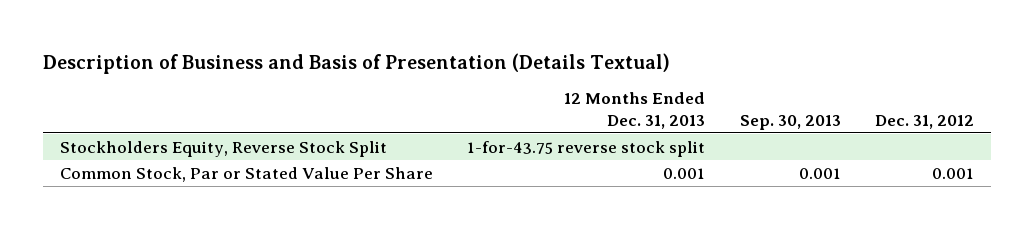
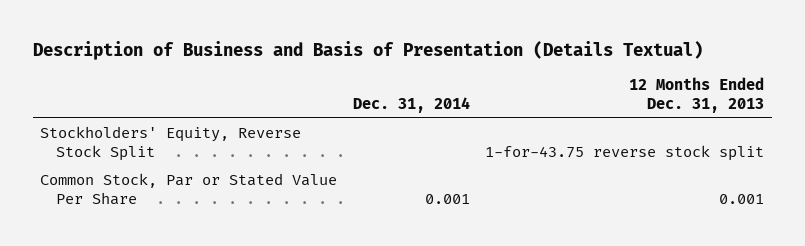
[739,114,841,130] Sep. 30, 2013 -> none
[874,114,974,129] Dec. 31, 2012 -> none
none -> [352,97,470,114] Dec. 31, 2014
[60,140,388,157] Stockholders Equity, Reverse Stock Split -> [40,126,302,162] Stockholders' Equity, Reverse Stock Split

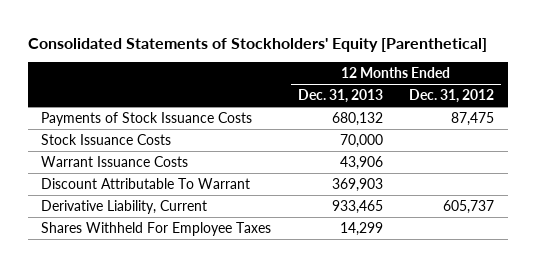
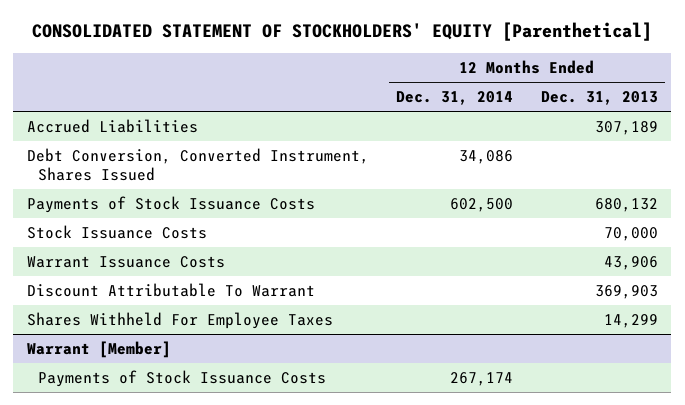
[28,37,488,52] Consolidated Statements of Stockholders' Equity [Parenthetical] -> [32,22,653,42] CONSOLIDATED STATEMENT OF STOCKHOLDERS' EQUITY [Parenthetical]
[409,88,495,103] Dec. 31, 2012 -> none
none -> [396,91,514,106] Dec. 31, 2014
none -> [26,119,198,134] Accrued Liabilities
none -> [26,148,369,181] Debt Conversion, Converted Instrument, Shares Issued
[41,199,208,214] Derivative Liability, Current -> none
none -> [26,341,171,359] Warrant [Member]
none -> [38,370,327,388] Payments of Stock Issuance Costs

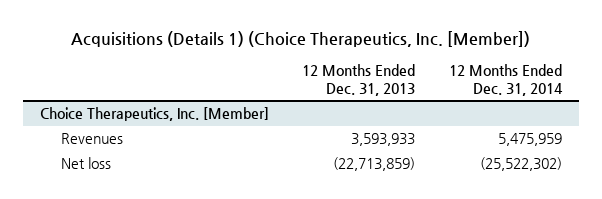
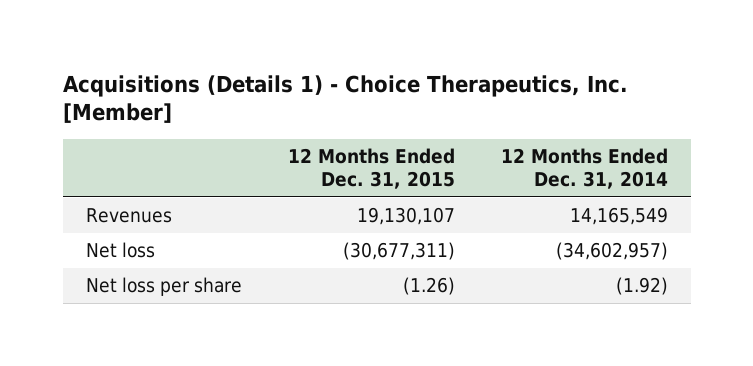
[70,31,530,48] Acquisitions (Details 1) (Choice Therapeutics, Inc. [Member]) -> [62,74,628,124] Acquisitions (Details 1) - Choice Therapeutics, Inc. [Member]
[302,64,416,96] 12 Months Ended Dec. 31, 2013 -> none
none -> [287,148,455,189] 12 Months Ended Dec. 31, 2015
[39,107,269,122] Choice Therapeutics, Inc. [Member] -> none
[497,133,562,147] 5,475,959 -> [569,207,668,226] 14,165,549
[479,157,562,172] (25,522,302) -> [555,242,668,261] (34,602,957)
none -> [85,277,242,297] Net loss per share

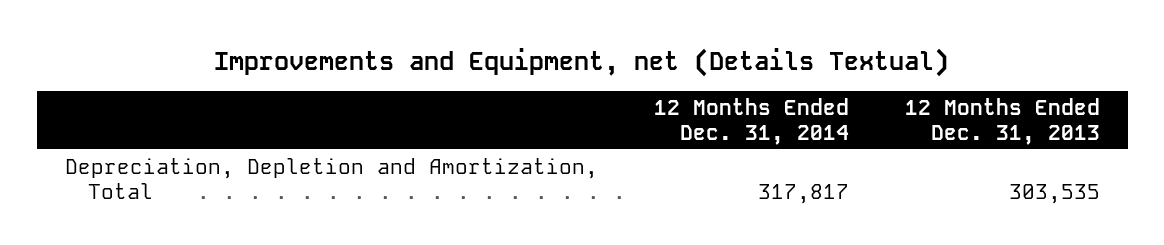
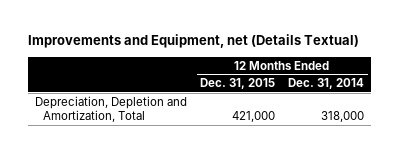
[904,97,1100,145] 12 Months Ended Dec. 31, 2013 -> none
none -> [199,78,275,90] Dec. 31, 2015
[757,184,849,205] 317,817 -> [321,111,365,123] 318,000

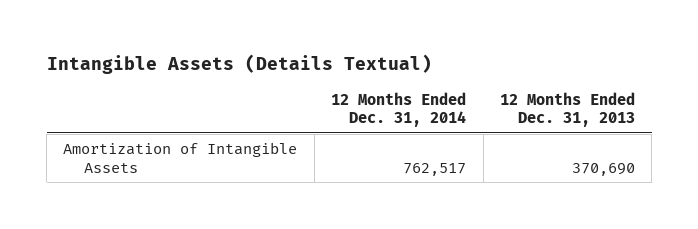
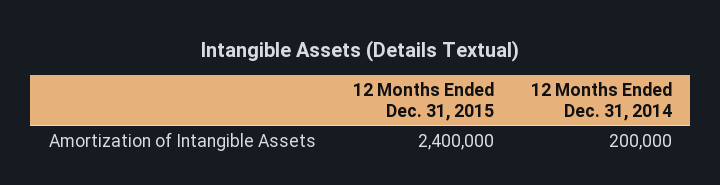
[499,91,635,128] 12 Months Ended Dec. 31, 2013 -> none
none -> [352,81,494,121] 12 Months Ended Dec. 31, 2015
[403,162,467,176] 762,517 -> [608,133,672,150] 200,000

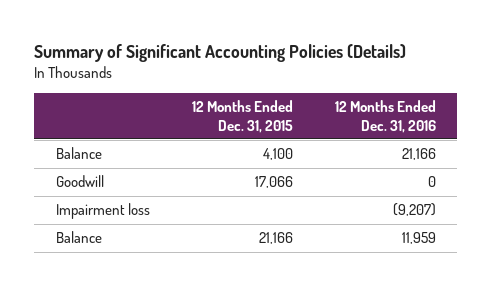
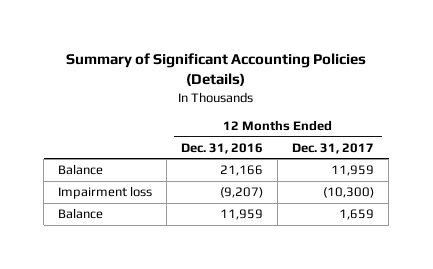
[191,100,293,133] 12 Months Ended Dec. 31, 2015 -> none
none -> [292,142,375,154] Dec. 31, 2017
[55,175,104,188] Goodwill -> none

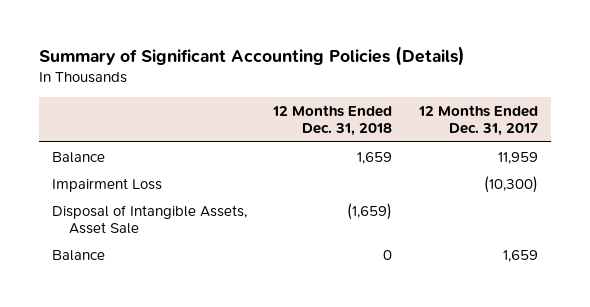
[181,142,264,154] Dec. 31, 2016 -> none
none -> [272,104,393,137] 12 Months Ended Dec. 31, 2018
[58,186,153,200] Impairment loss -> [51,177,162,192] Impairment Loss
none -> [51,204,247,235] Disposal of Intangible Assets, Asset Sale

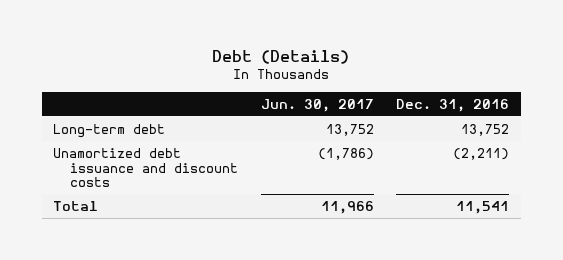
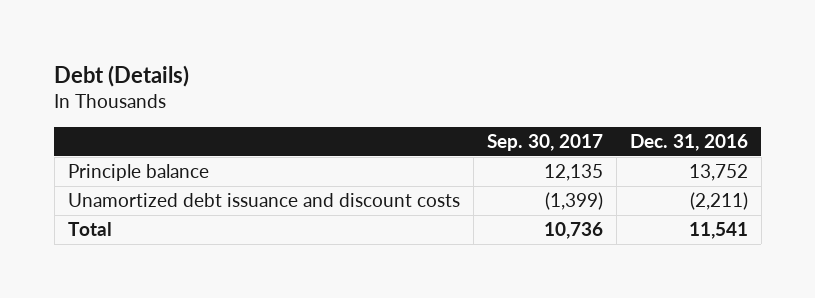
[260,99,374,113] Jun. 30, 2017 -> none
none -> [486,133,603,151] Sep. 30, 2017
[53,123,166,138] Long-term debt -> [67,164,209,182] Principle balance

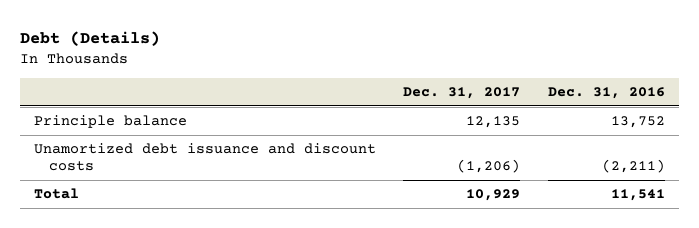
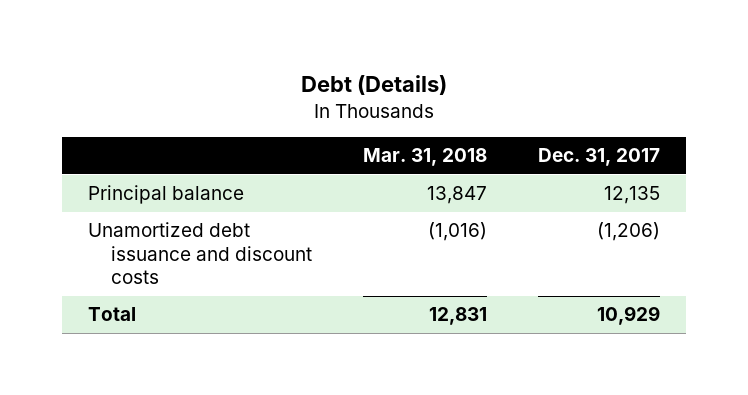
[547,87,665,100] Dec. 31, 2016 -> none
none -> [363,147,488,166] Mar. 31, 2018
[34,115,188,129] Principle balance -> [87,185,244,205] Principal balance

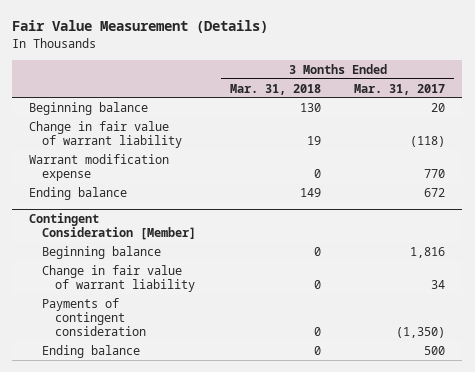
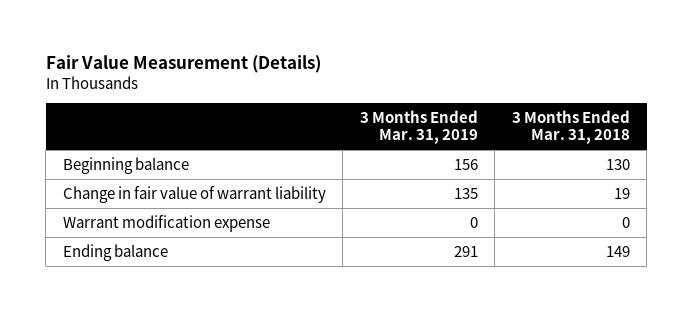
[354,83,446,95] Mar. 31, 2017 -> none
none -> [359,110,478,145] 3 Months Ended Mar. 31, 2019
[29,212,196,241] Contingent Consideration [Member] -> none
[41,245,161,259] Beginning balance -> none
[41,264,195,292] Change in fair value of warrant liability -> none
[41,297,146,337] Payments of contingent consideration -> none
[41,344,140,358] Ending balance -> none

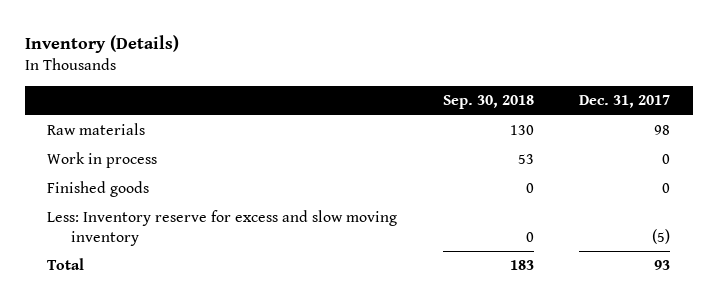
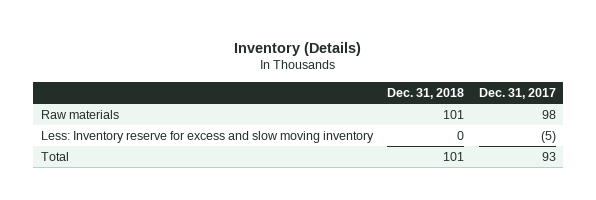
[442,95,534,110] Sep. 30, 2018 -> none
none -> [387,87,465,99] Dec. 31, 2018
[47,152,158,169] Work in process -> none
[47,181,150,198] Finished goods -> none

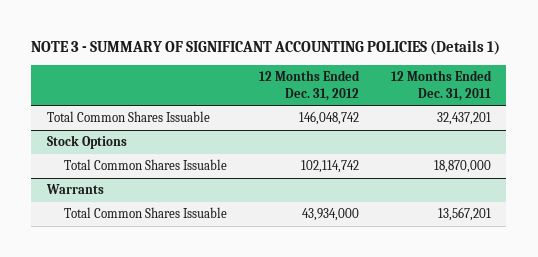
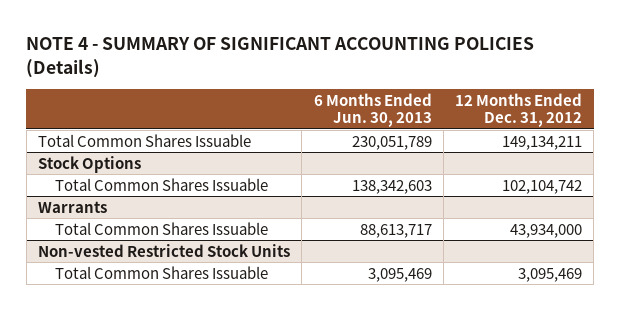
[31,39,501,55] NOTE 3 - SUMMARY OF SIGNIFICANT ACCOUNTING POLICIES (Details 1) -> [26,37,535,78] NOTE 4 - SUMMARY OF SIGNIFICANT ACCOUNTING POLICIES (Details)
[390,69,492,101] 12 Months Ended Dec. 31, 2011 -> none
none -> [313,92,432,128] 6 Months Ended Jun. 30, 2013
[299,111,360,126] 146,048,742 -> [502,135,583,150] 149,134,211
[301,160,360,174] 102,114,742 -> [502,179,583,194] 102,104,742
none -> [38,243,291,257] Non-vested Restricted Stock Units
none -> [55,265,269,279] Total Common Shares Issuable

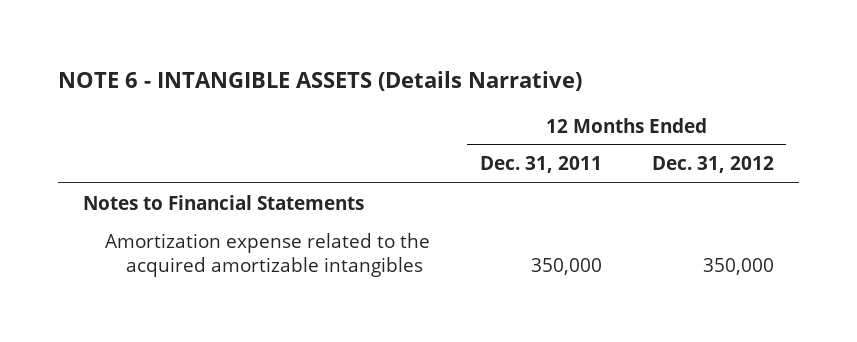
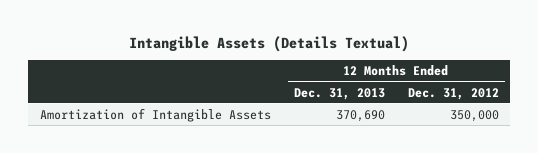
[58,70,583,91] NOTE 6 - INTANGIBLE ASSETS (Details Narrative) -> [129,35,410,52] Intangible Assets (Details Textual)
[479,156,602,174] Dec. 31, 2011 -> none
none -> [293,87,385,100] Dec. 31, 2013
[83,194,365,210] Notes to Financial Statements -> none
[104,232,430,277] Amortization expense related to the acquired amortizable intangibles -> [39,108,271,123] Amortization of Intangible Assets

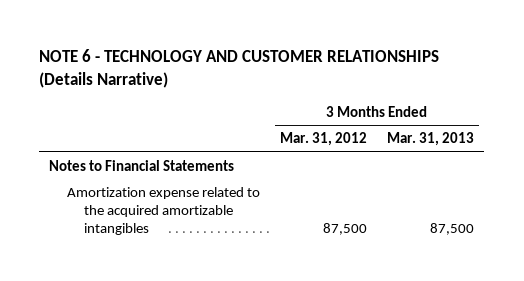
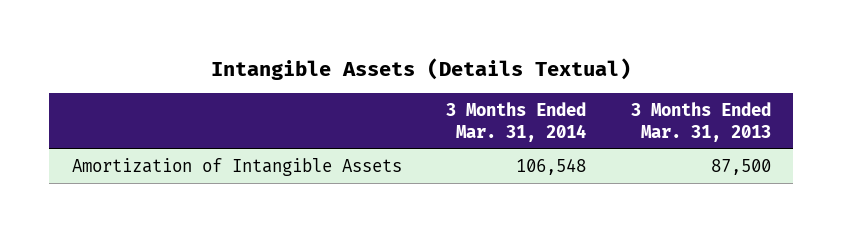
[39,48,440,88] NOTE 6 - TECHNOLOGY AND CUSTOMER RELATIONSHIPS (Details Narrative) -> [211,57,632,80] Intangible Assets (Details Textual)
[280,132,368,147] Mar. 31, 2012 -> none
none -> [446,101,587,142] 3 Months Ended Mar. 31, 2014
[49,159,235,171] Notes to Financial Statements -> none
[66,186,260,236] Amortization expense related to the acquired amortizable intangibles -> [71,157,402,176] Amortization of Intangible Assets

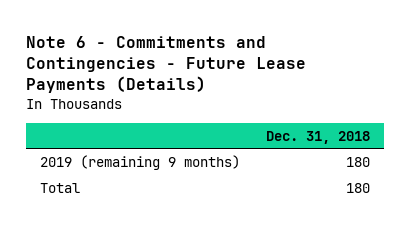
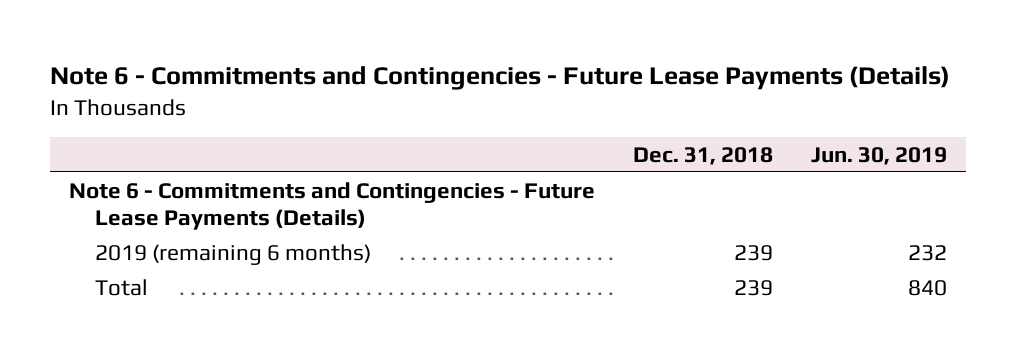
none -> [810,146,947,165] Jun. 30, 2019
none -> [68,181,595,230] Note 6 - Commitments and Contingencies - Future Lease Payments (Details)
[39,154,240,170] 2019 (remaining 9 months) -> [95,243,372,265] 2019 (remaining 6 months)
[346,156,371,167] 180 -> [733,244,773,261] 239
[346,182,371,193] 180 -> [733,279,773,296] 239

